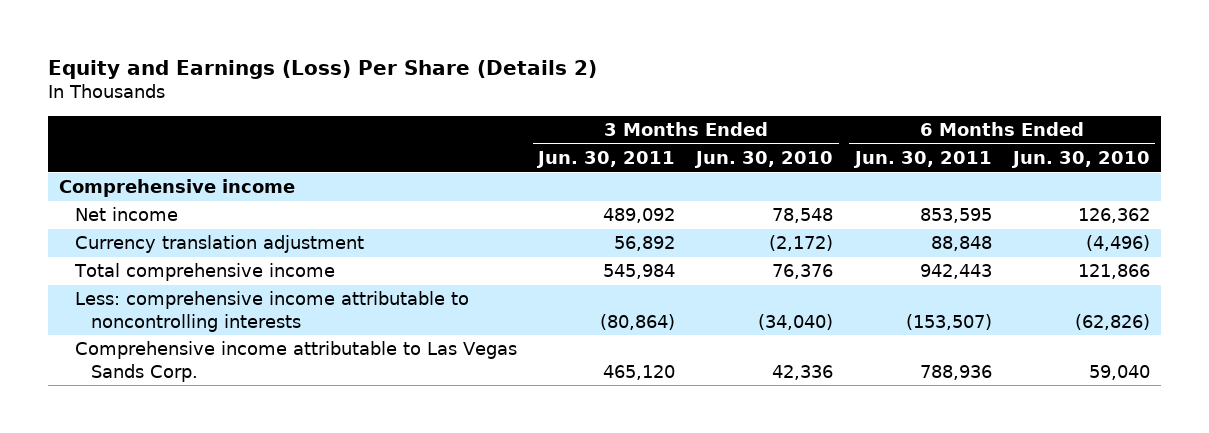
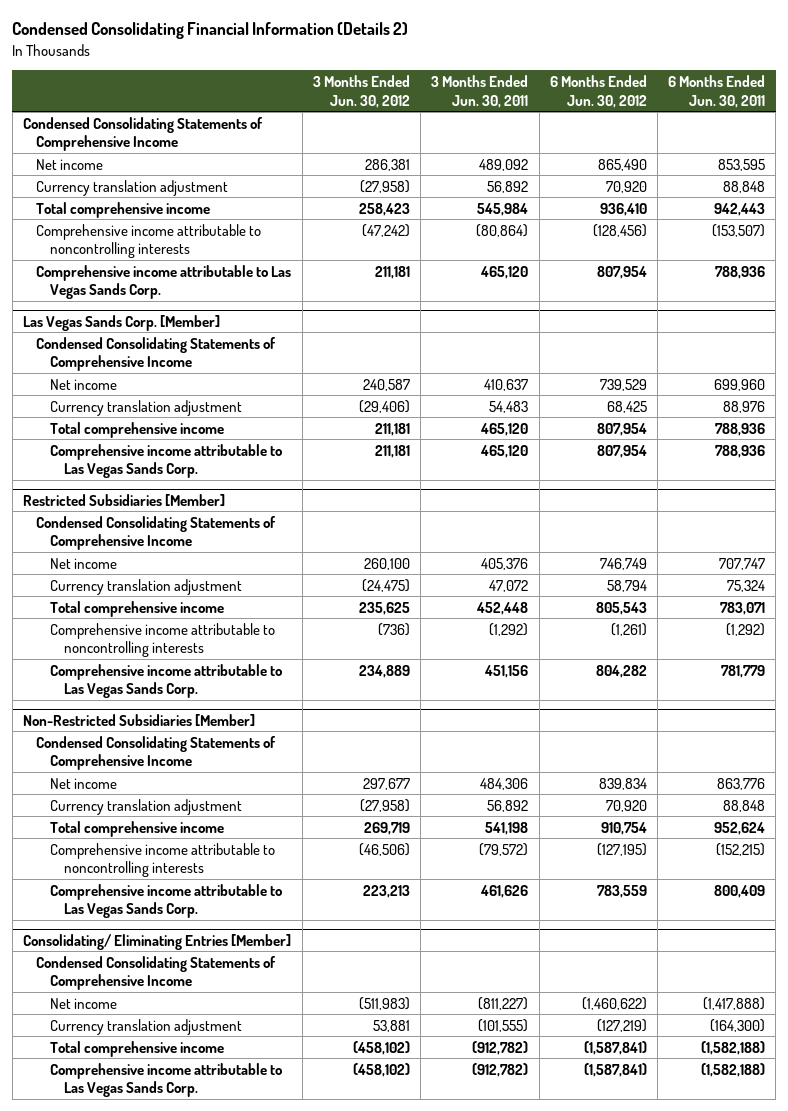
[47,59,597,79] Equity and Earnings (Loss) Per Share (Details 2) -> [12,22,409,40] Condensed Consolidating Financial Information (Details 2)
[694,151,834,169] Jun. 30, 2010 -> none
[1011,151,1151,169] Jun. 30, 2010 -> none
none -> [312,75,410,108] 3 Months Ended Jun. 30, 2012
none -> [549,75,647,108] 6 Months Ended Jun. 30, 2012
[58,179,295,198] Comprehensive income -> none
none -> [22,116,263,152] Condensed Consolidating Statements of Comprehensive Income
[74,291,469,332] Less: comprehensive income attributable to noncontrolling interests -> [36,223,262,259] Comprehensive income attributable to noncontrolling interests
none -> [22,314,220,331] Las Vegas Sands Corp. [Member]
none -> [36,336,277,372] Condensed Consolidating Statements of Comprehensive Income
none -> [49,378,117,390] Net income
none -> [49,399,242,416] Currency translation adjustment
none -> [49,421,224,438] Total comprehensive income
none -> [49,443,282,479] Comprehensive income attributable to Las Vegas Sands Corp.
none -> [22,493,225,506] Restricted Subsidiaries [Member]
none -> [36,515,277,551] Condensed Consolidating Statements of Comprehensive Income
none -> [49,557,117,569] Net income
none -> [49,578,242,595] Currency translation adjustment
none -> [49,600,224,617] Total comprehensive income
none -> [49,622,275,658] Comprehensive income attributable to noncontrolling interests
none -> [49,663,282,699] Comprehensive income attributable to Las Vegas Sands Corp.
none -> [22,713,255,726] Non-Restricted Subsidiaries [Member]
none -> [36,735,277,771] Condensed Consolidating Statements of Comprehensive Income
none -> [49,777,117,789] Net income
none -> [49,798,242,815] Currency translation adjustment
none -> [49,820,224,837] Total comprehensive income
none -> [49,842,275,878] Comprehensive income attributable to noncontrolling interests
none -> [49,883,282,919] Comprehensive income attributable to Las Vegas Sands Corp.
none -> [22,933,291,950] Consolidating/ Eliminating Entries [Member]
none -> [36,955,277,991] Condensed Consolidating Statements of Comprehensive Income
none -> [49,997,117,1009] Net income
none -> [49,1018,242,1035] Currency translation adjustment
none -> [49,1040,224,1057] Total comprehensive income
none -> [49,1062,282,1098] Comprehensive income attributable to Las Vegas Sands Corp.

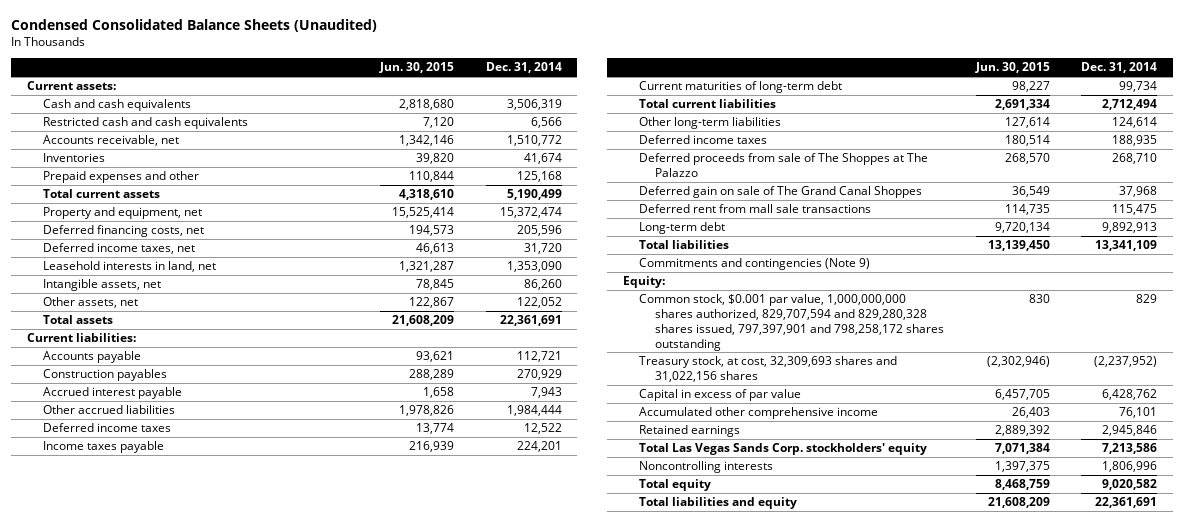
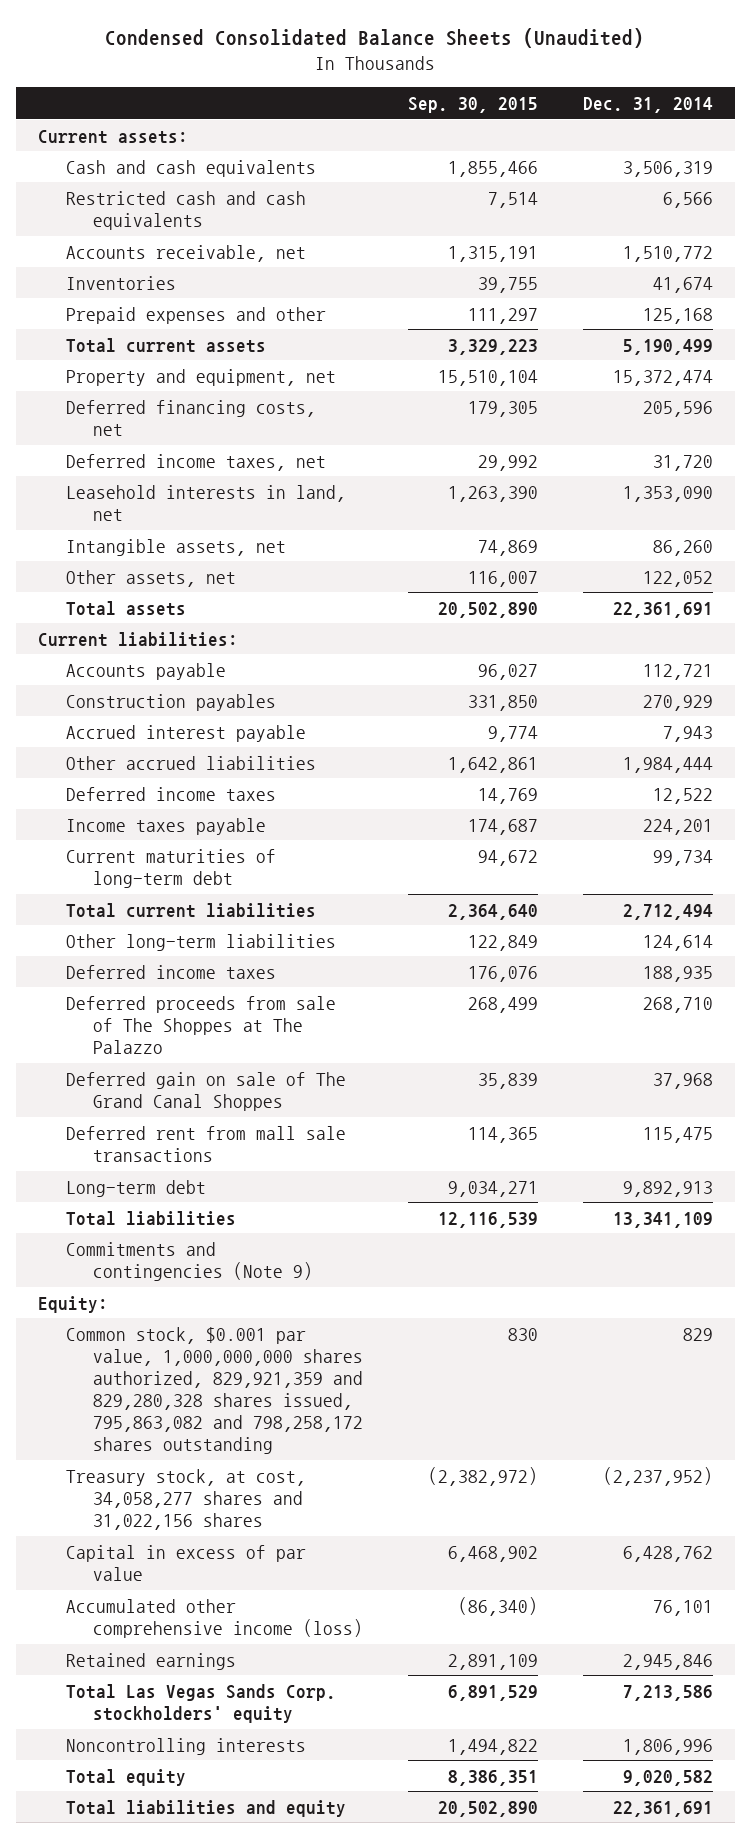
[378,62,454,74] Jun. 30, 2015 -> none
none -> [407,96,538,113] Sep. 30, 2015
[638,294,944,351] Common stock, $0.001 par value, 1,000,000,000 shares authorized, 829,707,594 and 829,280,328 shares issued, 797,397,901 and 798,258,172 shares outstanding -> [65,1326,363,1455] Common stock, $0.001 par value, 1,000,000,000 shares authorized, 829,921,359 and 829,280,328 shares issued, 795,863,082 and 798,258,172 shares outstanding
[638,356,897,383] Treasury stock, at cost, 32,309,693 shares and 31,022,156 shares -> [65,1468,306,1530] Treasury stock, at cost, 34,058,277 shares and 31,022,156 shares
[638,407,878,420] Accumulated other comprehensive income -> [65,1598,363,1638] Accumulated other comprehensive income (loss)

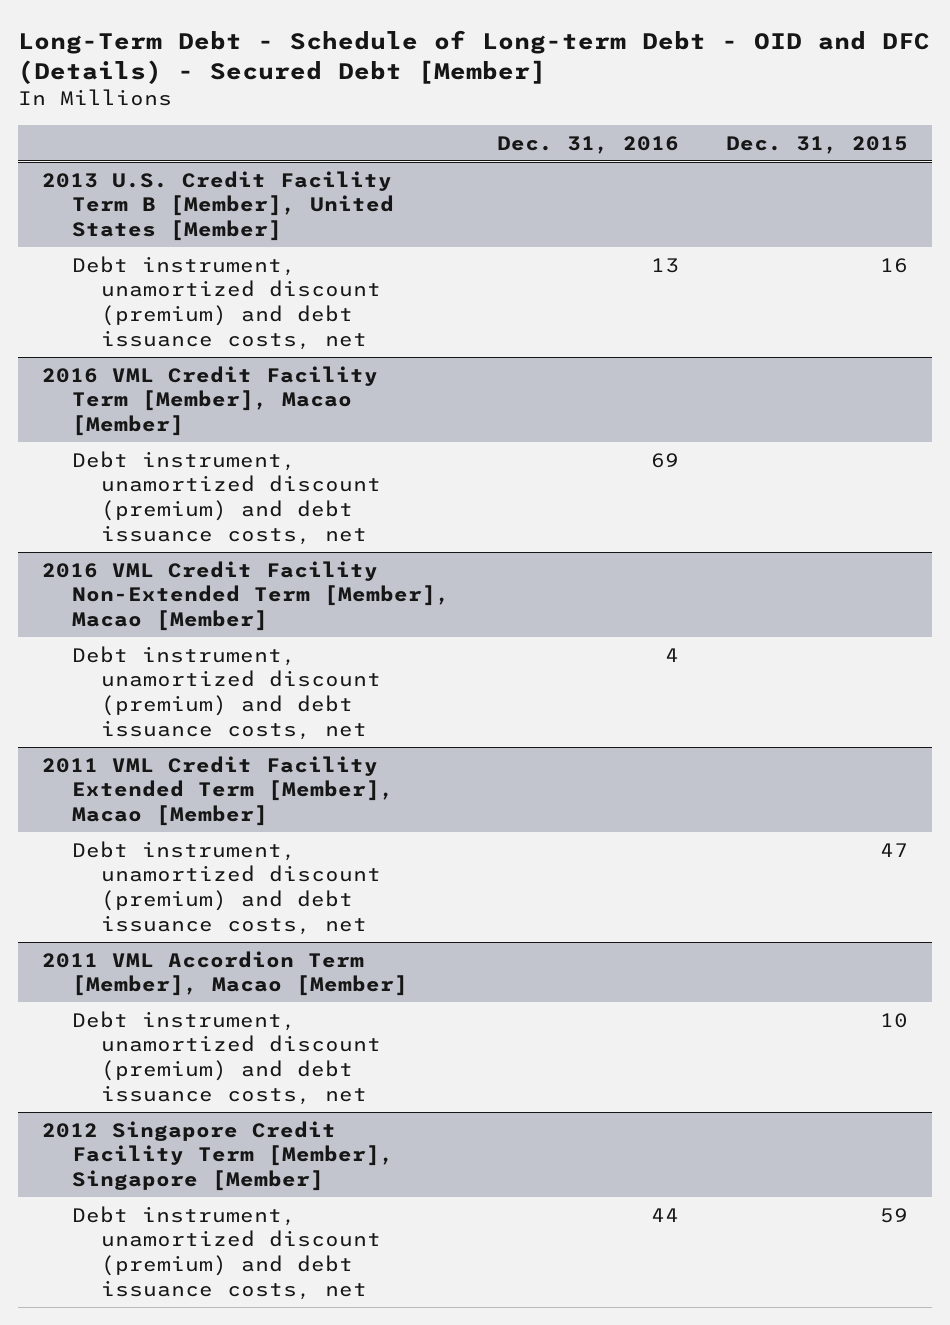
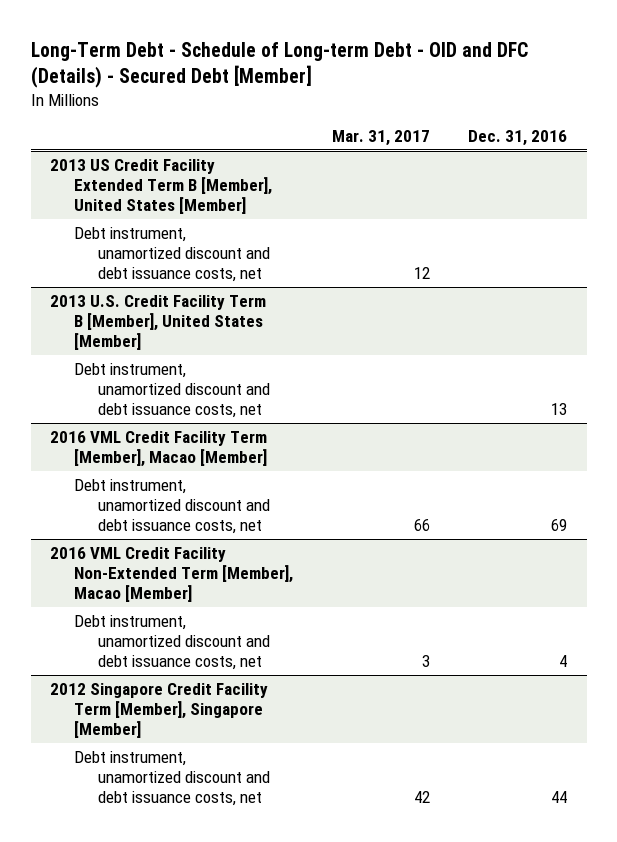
[726,135,909,154] Dec. 31, 2015 -> none
none -> [331,130,430,147] Mar. 31, 2017
none -> [49,158,273,215] 2013 US Credit Facility Extended Term B [Member], United States [Member]
none -> [74,226,271,283] Debt instrument, unamortized discount and debt issuance costs, net
[71,255,382,350] Debt instrument, unamortized discount (premium) and debt issuance costs, net -> [74,362,271,419] Debt instrument, unamortized discount and debt issuance costs, net
[71,450,382,545] Debt instrument, unamortized discount (premium) and debt issuance costs, net -> [74,478,271,535] Debt instrument, unamortized discount and debt issuance costs, net
[41,755,394,826] 2011 VML Credit Facility Extended Term [Member], Macao [Member] -> none
[71,840,382,935] Debt instrument, unamortized discount (premium) and debt issuance costs, net -> none
[41,950,408,997] 2011 VML Accordion Term [Member], Macao [Member] -> none
[71,1010,382,1105] Debt instrument, unamortized discount (premium) and debt issuance costs, net -> none
[71,645,382,740] Debt instrument, unamortized discount (premium) and debt issuance costs, net -> [74,614,271,671] Debt instrument, unamortized discount and debt issuance costs, net
[71,1205,382,1300] Debt instrument, unamortized discount (premium) and debt issuance costs, net -> [74,750,271,807] Debt instrument, unamortized discount and debt issuance costs, net

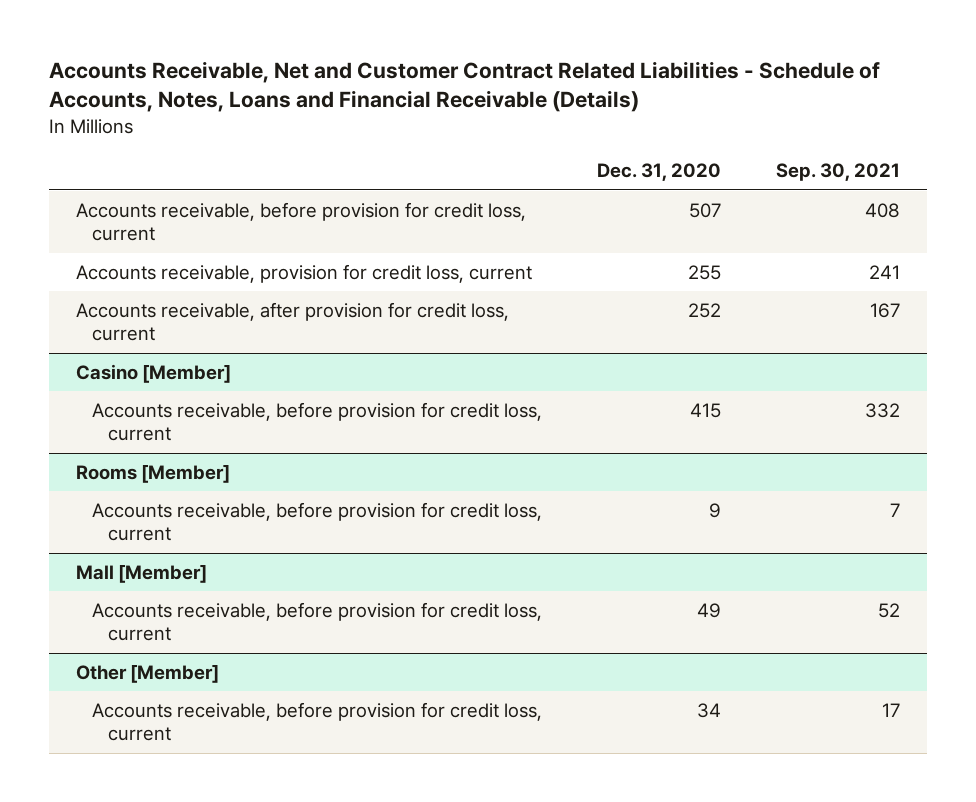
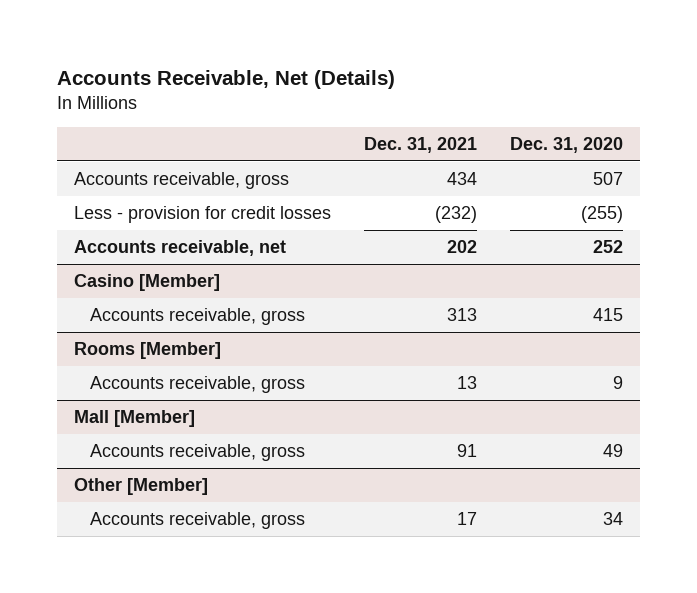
[48,60,880,113] Accounts Receivable, Net and Customer Contract Related Liabilities - Schedule of Accounts, Notes, Loans and Financial Receivable (Details) -> [57,70,396,90] Accounts Receivable, Net (Details)
[775,163,900,182] Sep. 30, 2021 -> none
none -> [363,137,477,154] Dec. 31, 2021
[76,201,527,242] Accounts receivable, before provision for credit loss, current -> [73,172,289,190] Accounts receivable, gross
[76,263,533,283] Accounts receivable, provision for credit loss, current -> [73,206,331,224] Less - provision for credit losses
[687,264,721,280] 255 -> [581,206,624,224] (255)
[76,301,510,342] Accounts receivable, after provision for credit loss, current -> [73,240,286,257] Accounts receivable, net
[92,401,543,442] Accounts receivable, before provision for credit loss, current -> [89,308,305,326] Accounts receivable, gross
[92,501,543,542] Accounts receivable, before provision for credit loss, current -> [89,376,305,394] Accounts receivable, gross
[92,601,543,642] Accounts receivable, before provision for credit loss, current -> [89,444,305,462] Accounts receivable, gross
[92,701,543,742] Accounts receivable, before provision for credit loss, current -> [89,512,305,530] Accounts receivable, gross

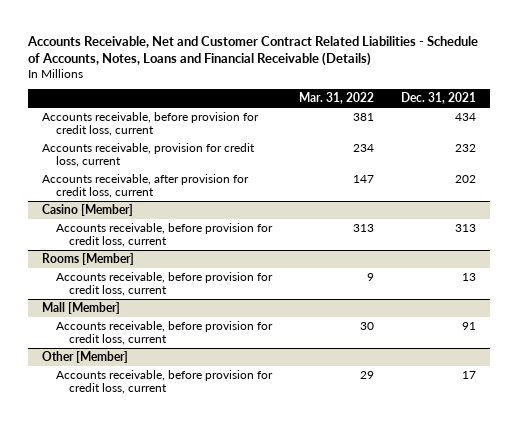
[57,70,396,90] Accounts Receivable, Net (Details) -> [27,35,479,67] Accounts Receivable, Net and Customer Contract Related Liabilities - Schedule of Accounts, Notes, Loans and Financial Receivable (Details)
[510,137,624,154] Dec. 31, 2020 -> none
none -> [298,92,374,105] Mar. 31, 2022
[73,172,289,190] Accounts receivable, gross -> [41,111,259,137] Accounts receivable, before provision for credit loss, current
[73,206,331,224] Less - provision for credit losses -> [41,142,255,168] Accounts receivable, provision for credit loss, current
[434,206,477,224] (232) -> [455,143,477,152] 232
[73,240,286,257] Accounts receivable, net -> [41,173,249,199] Accounts receivable, after provision for credit loss, current
[89,308,305,326] Accounts receivable, gross -> [55,222,273,248] Accounts receivable, before provision for credit loss, current
[89,376,305,394] Accounts receivable, gross -> [55,271,273,297] Accounts receivable, before provision for credit loss, current
[89,444,305,462] Accounts receivable, gross -> [55,320,273,346] Accounts receivable, before provision for credit loss, current
[89,512,305,530] Accounts receivable, gross -> [55,369,273,395] Accounts receivable, before provision for credit loss, current

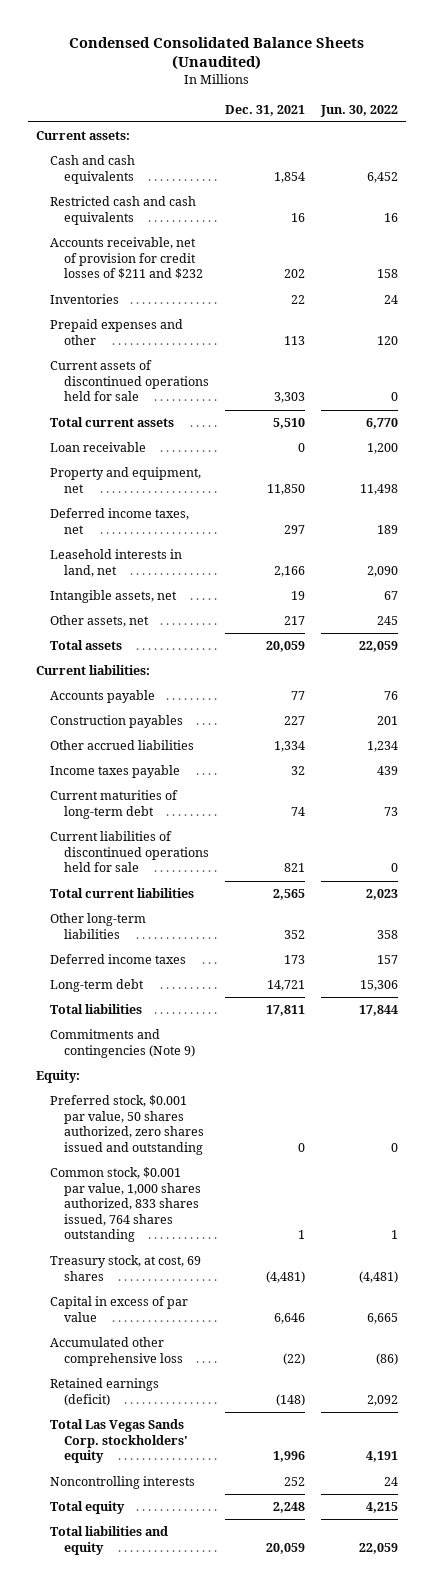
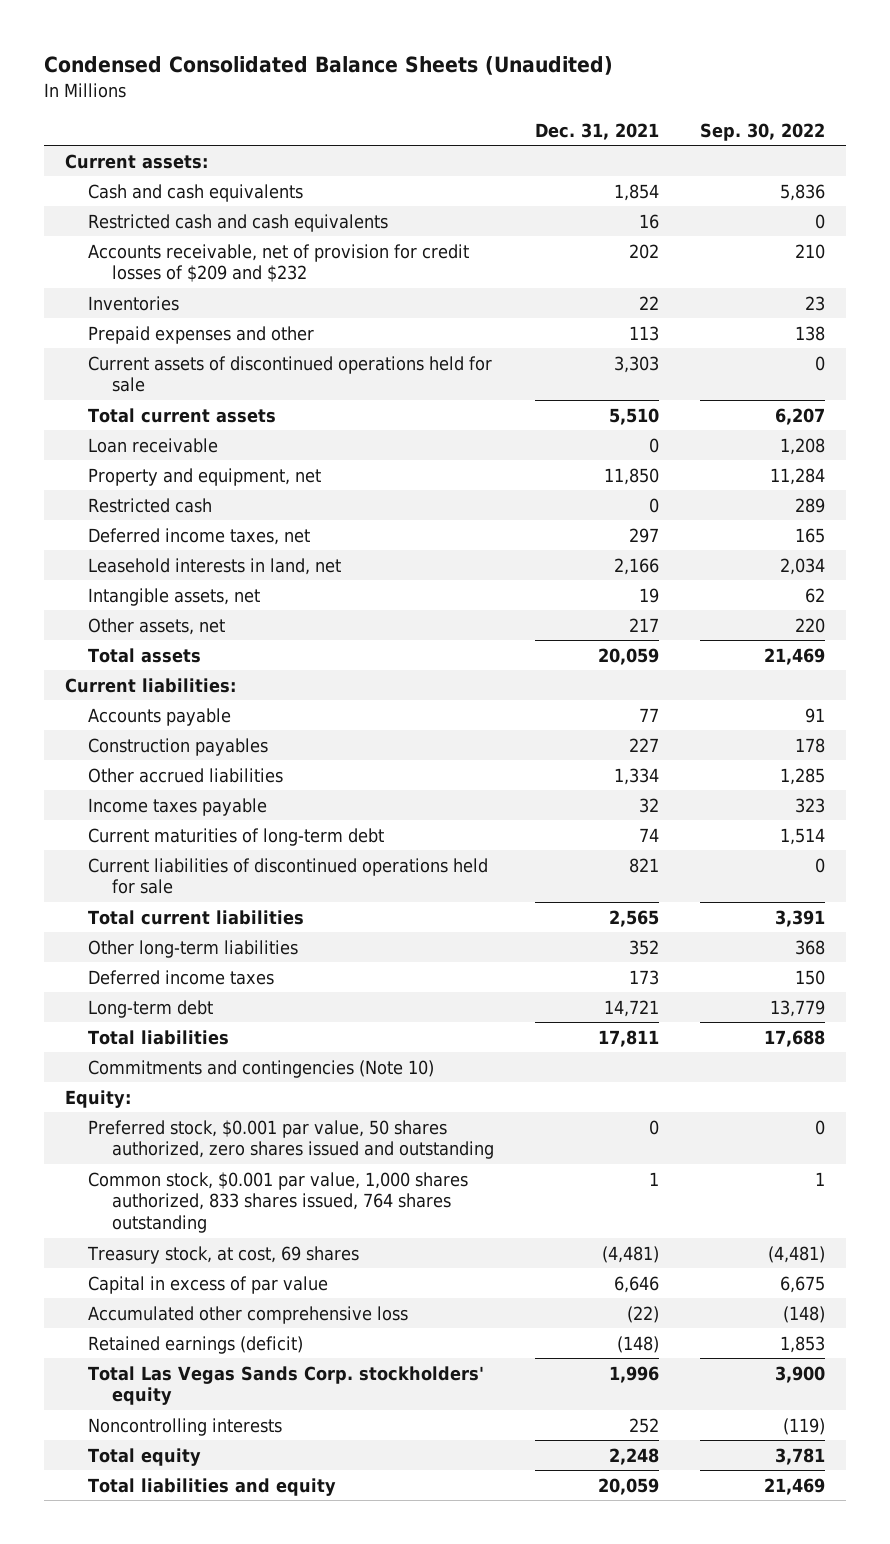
[319,104,398,117] Jun. 30, 2022 -> none
none -> [700,122,826,141] Sep. 30, 2022
[50,237,204,280] Accounts receivable, net of provision for credit losses of $211 and $232 -> [88,243,470,283] Accounts receivable, net of provision for credit losses of $209 and $232
none -> [88,497,213,513] Restricted cash
[50,1029,196,1058] Commitments and contingencies (Note 9) -> [88,1059,435,1078] Commitments and contingencies (Note 10)

